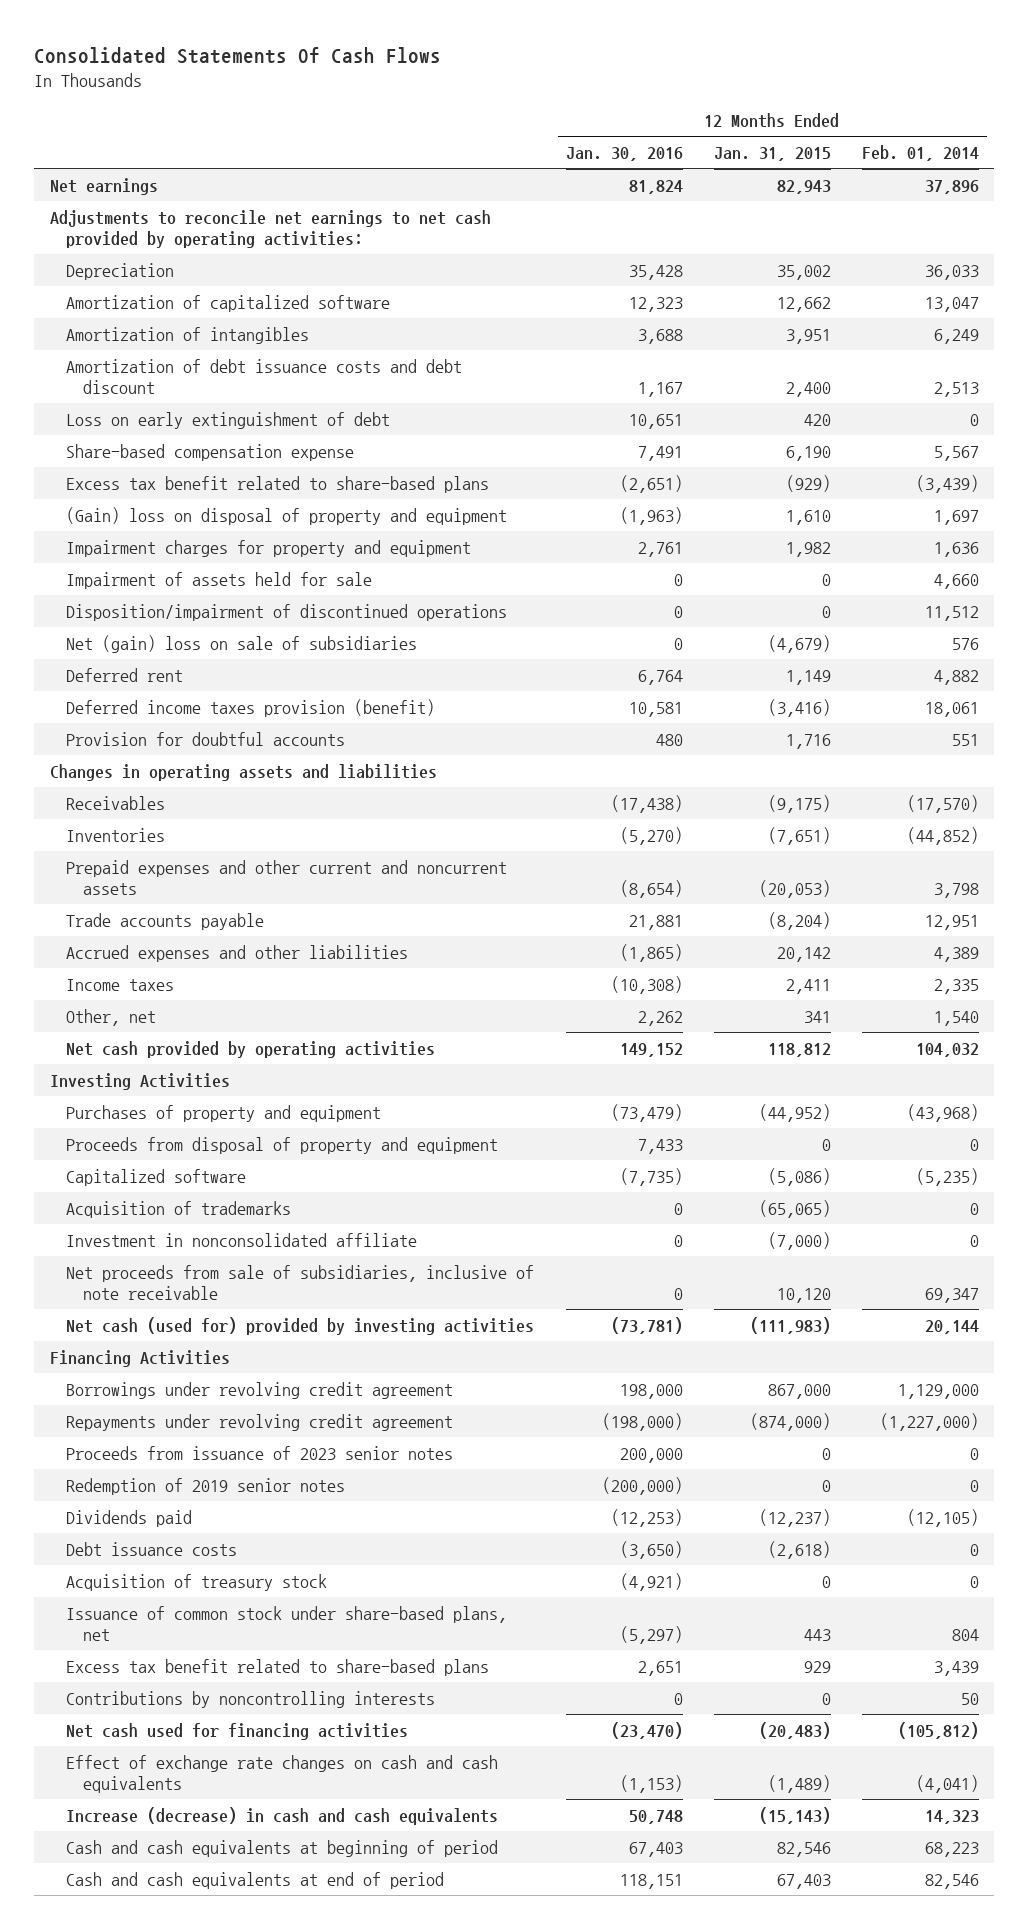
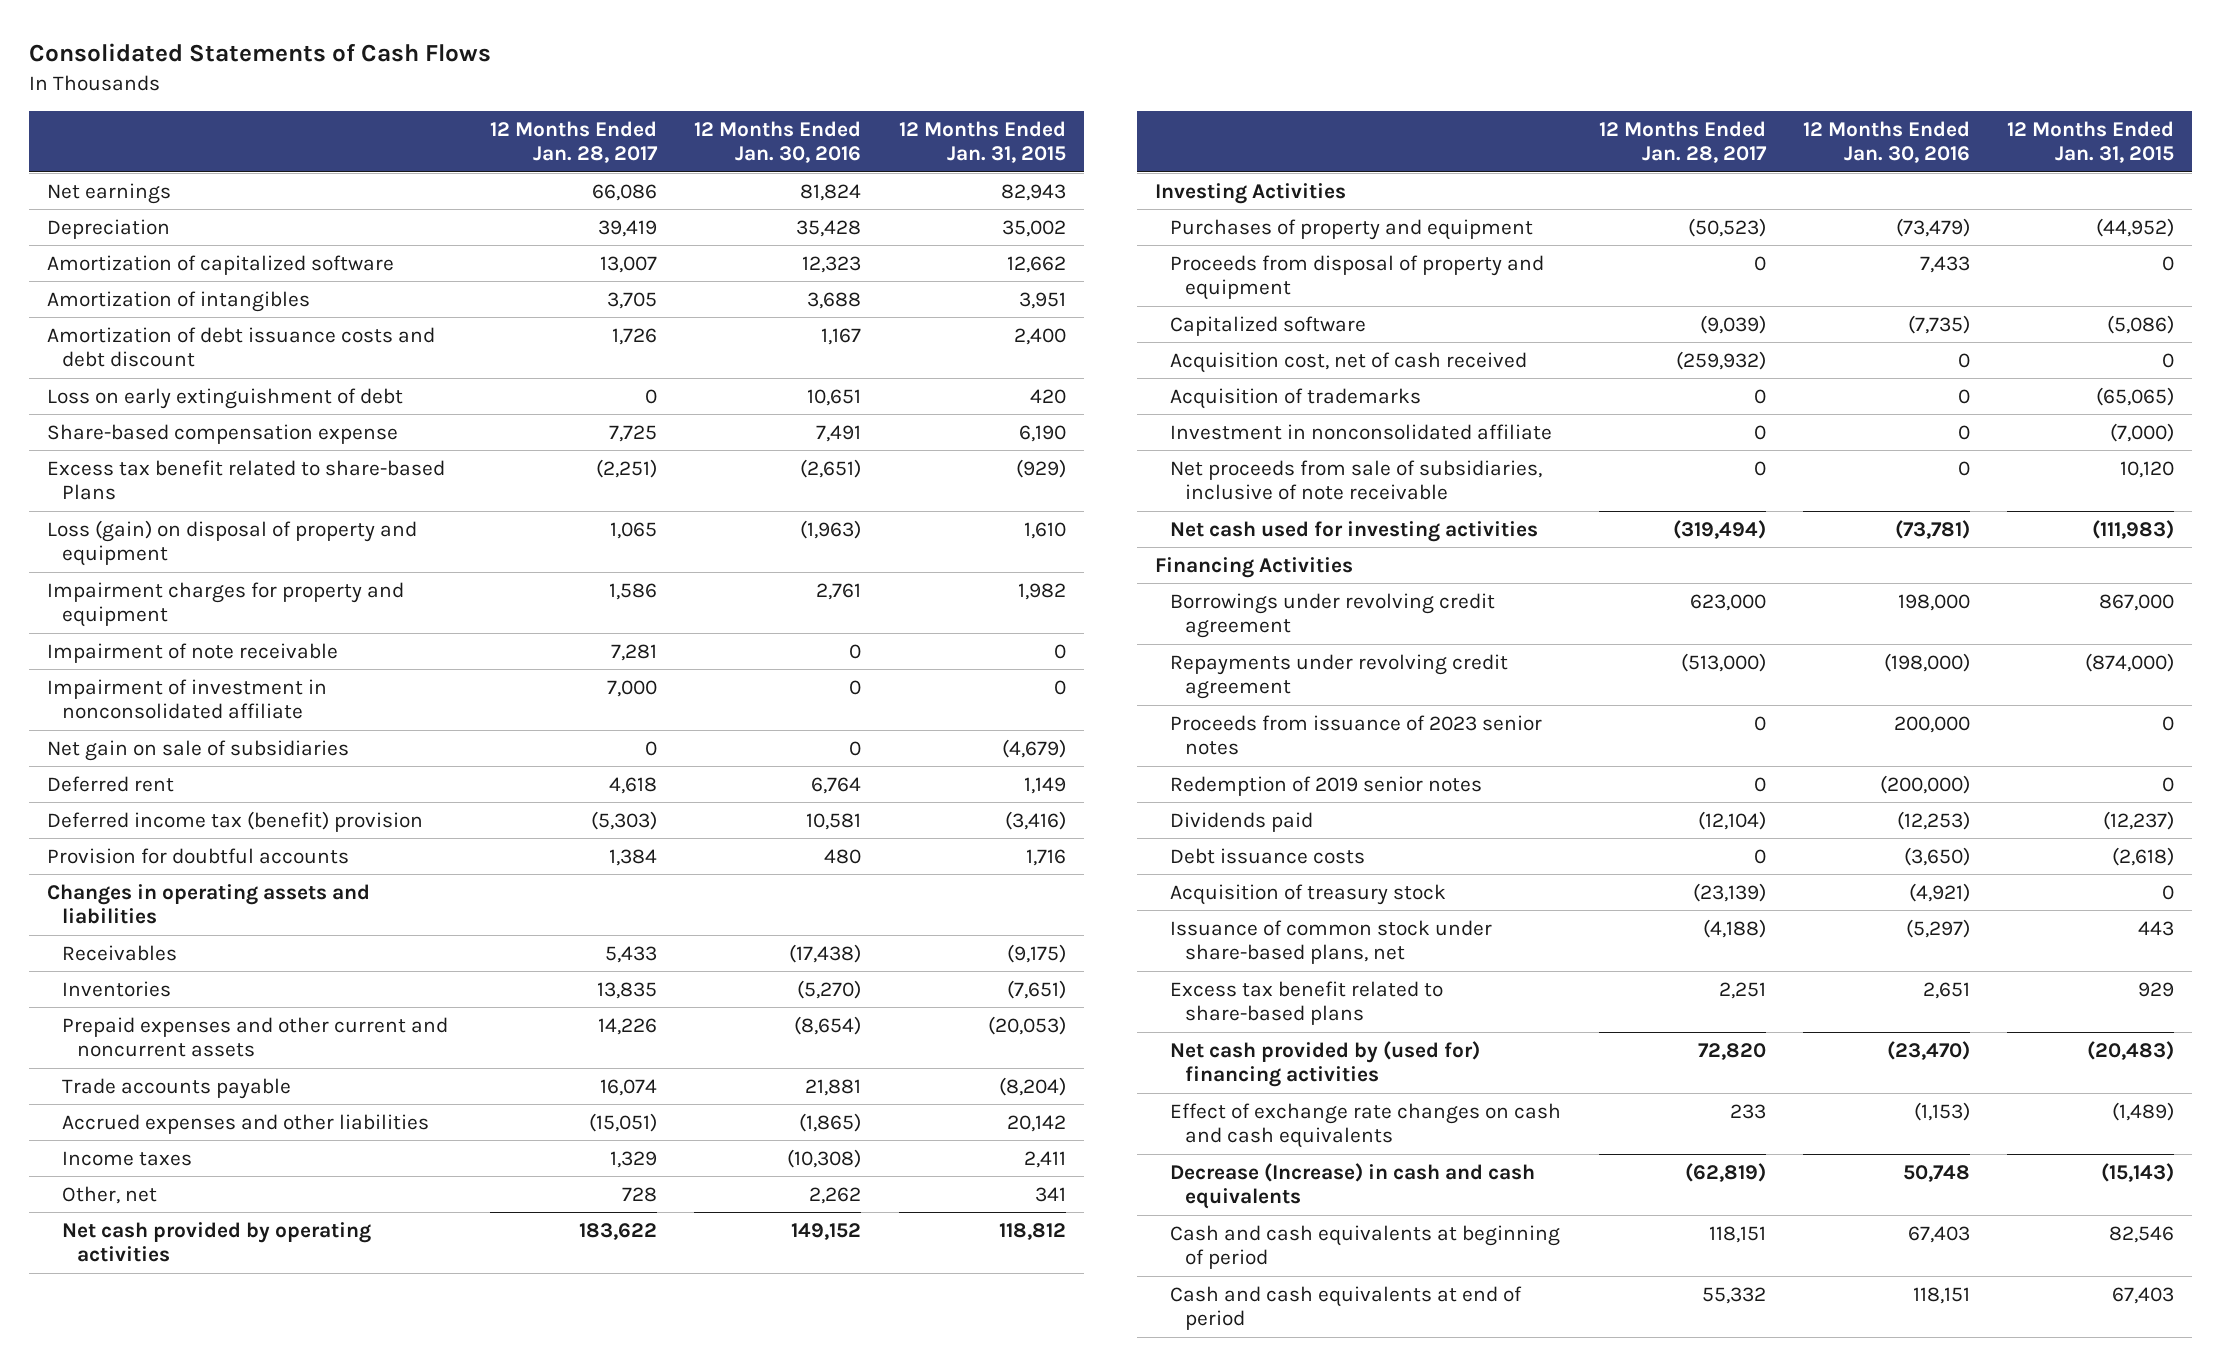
[34,46,442,64] Consolidated Statements Of Cash Flows -> [28,43,491,63] Consolidated Statements of Cash Flows
[861,144,979,161] Feb. 01, 2014 -> none
none -> [490,120,659,164] 12 Months Ended Jan. 28, 2017
[49,209,491,249] Adjustments to reconcile net earnings to net cash provided by operating activities: -> none
[66,475,490,493] Excess tax benefit related to share-based plans -> [47,459,446,501] Excess tax benefit related to share-based Plans
[66,506,508,525] (Gain) loss on disposal of property and equipment -> [47,519,418,567] Loss (gain) on disposal of property and equipment
[66,571,373,589] Impairment of assets held for sale -> none
[66,603,508,621] Disposition/impairment of discontinued operations -> none
none -> [47,642,339,663] Impairment of note receivable
none -> [47,678,328,720] Impairment of investment in nonconsolidated affiliate
[66,634,418,653] Net (gain) loss on sale of subsidiaries -> [47,739,350,761] Net gain on sale of subsidiaries
[66,698,436,717] Deferred income taxes provision (benefit) -> [47,810,424,832] Deferred income tax (benefit) provision
none -> [1170,351,1528,373] Acquisition cost, net of cash received
[66,1316,535,1335] Net cash (used for) provided by investing activities -> [1170,520,1539,542] Net cash used for investing activities
[66,1690,436,1708] Contributions by noncontrolling interests -> none
[66,1722,409,1740] Net cash used for financing activities -> [1170,1040,1481,1088] Net cash provided by (used for) financing activities
[66,1806,499,1825] Increase (decrease) in cash and cash equivalents -> [1170,1162,1536,1210] Decrease (Increase) in cash and cash equivalents

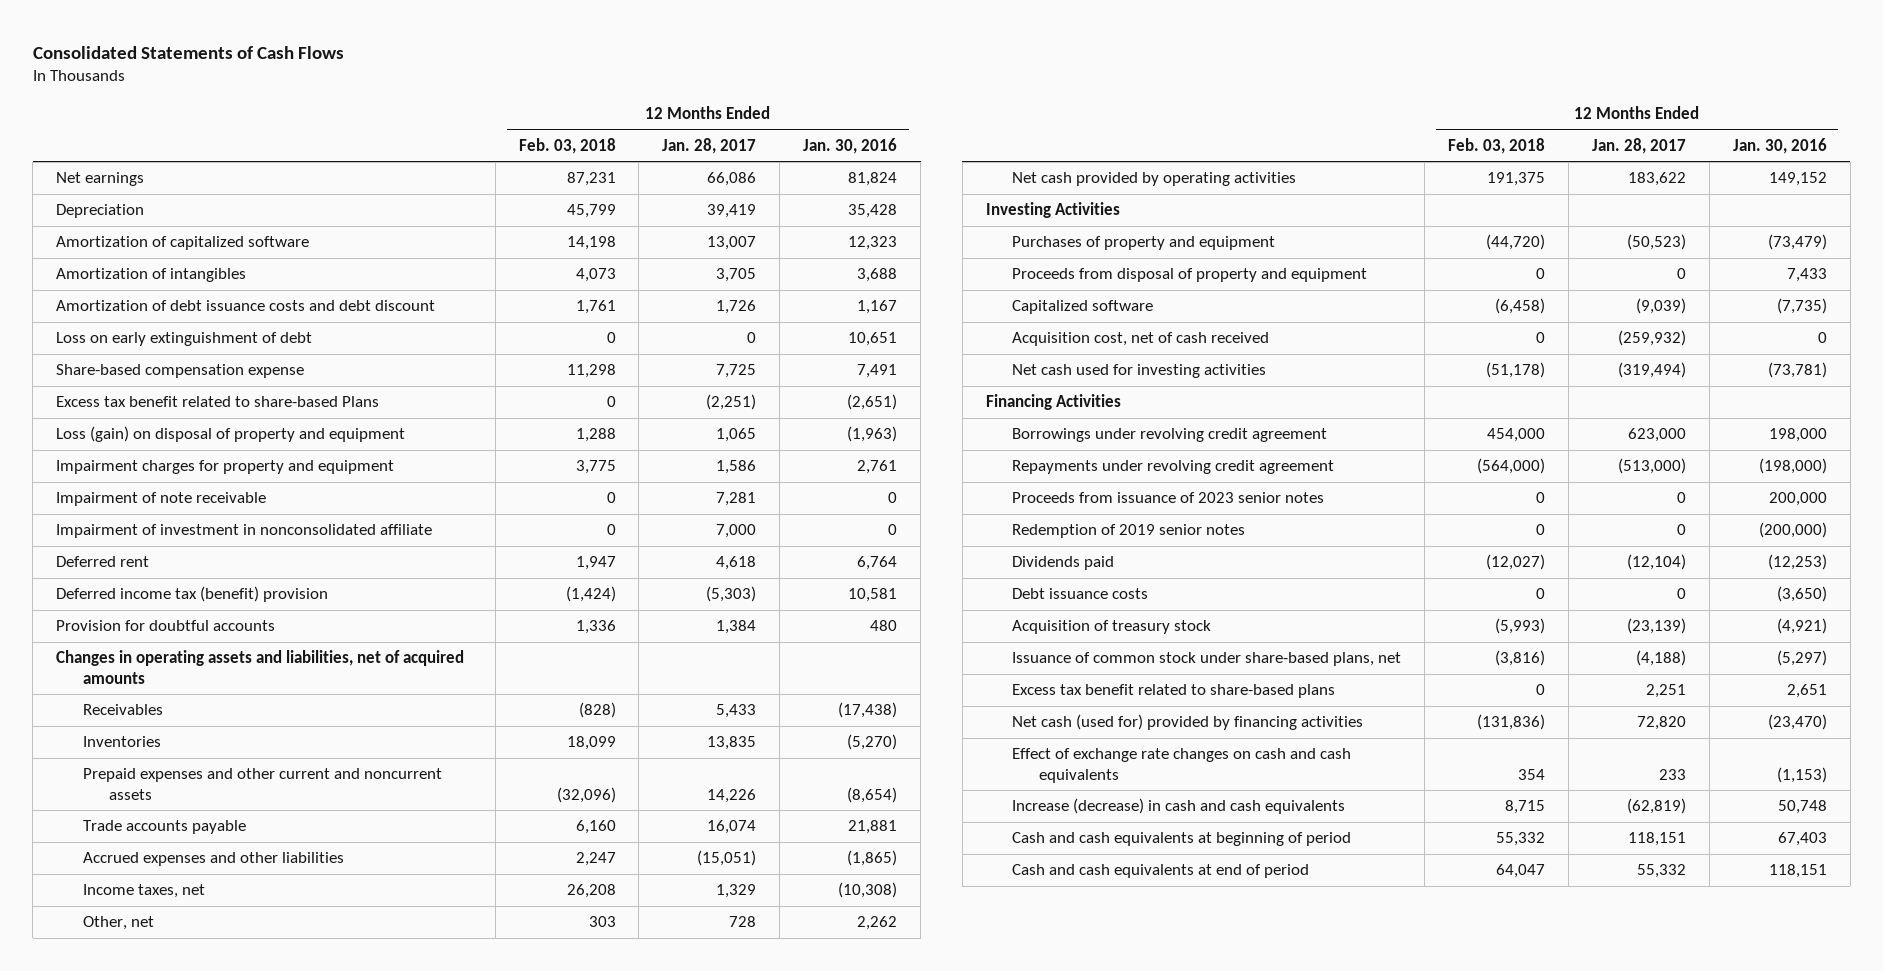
[898,120,1066,164] 12 Months Ended Jan. 31, 2015 -> none
none -> [518,137,616,154] Feb. 03, 2018
[47,739,350,761] Net gain on sale of subsidiaries -> none
[47,883,371,925] Changes in operating assets and liabilities -> [56,650,465,684] Changes in operating assets and liabilities, net of acquired amounts
[62,1150,193,1166] Income taxes -> [82,884,205,899] Income taxes, net
[1170,387,1422,409] Acquisition of trademarks -> none
[1170,423,1553,440] Investment in nonconsolidated affiliate -> none
[1170,459,1543,501] Net proceeds from sale of subsidiaries, inclusive of note receivable -> none
[1170,1040,1481,1088] Net cash provided by (used for) financing activities -> [1012,714,1364,731] Net cash (used for) provided by financing activities
[1170,1162,1536,1210] Decrease (Increase) in cash and cash equivalents -> [1012,798,1346,815] Increase (decrease) in cash and cash equivalents

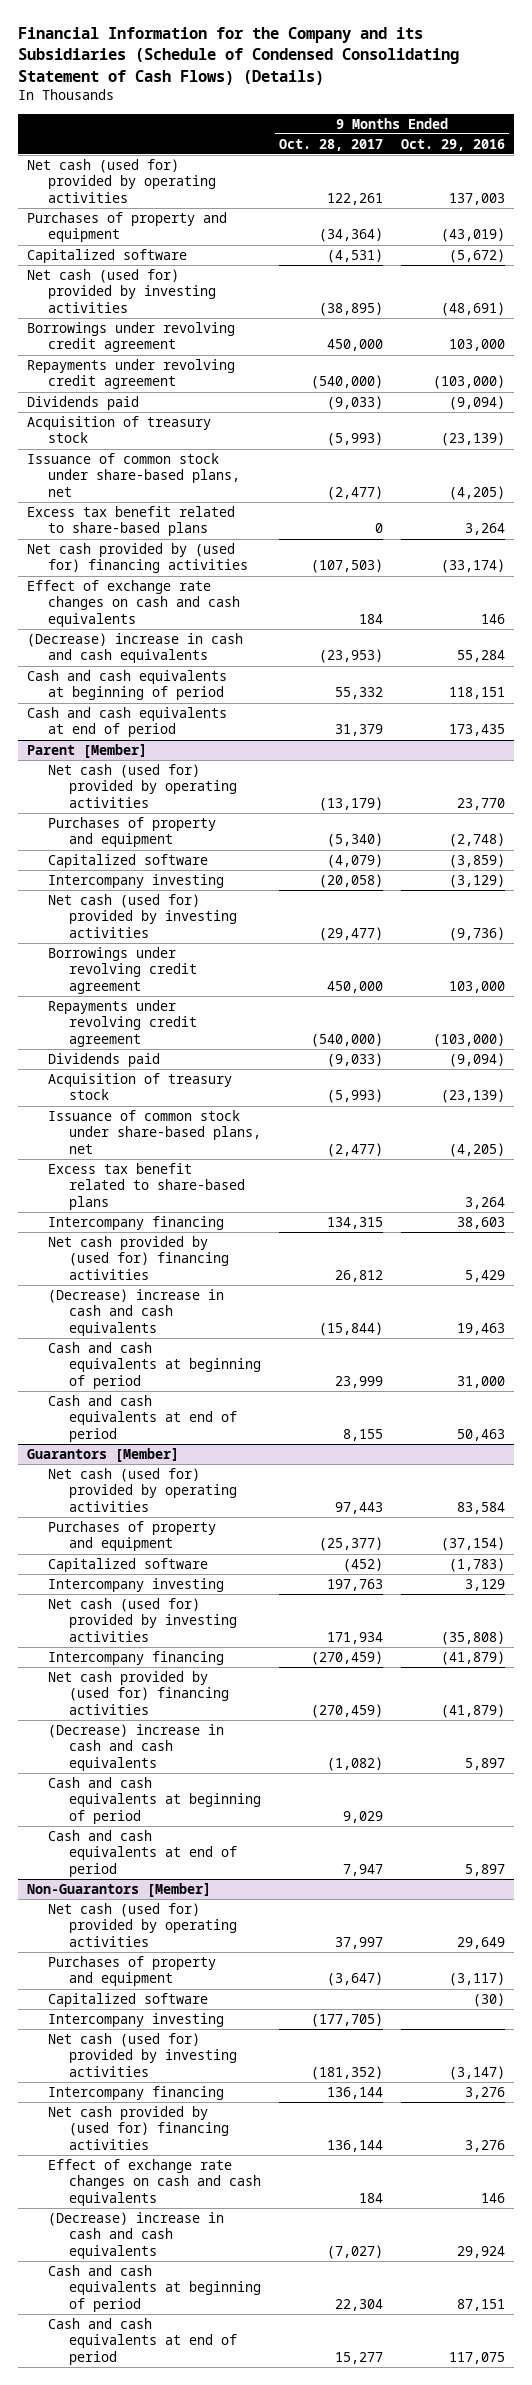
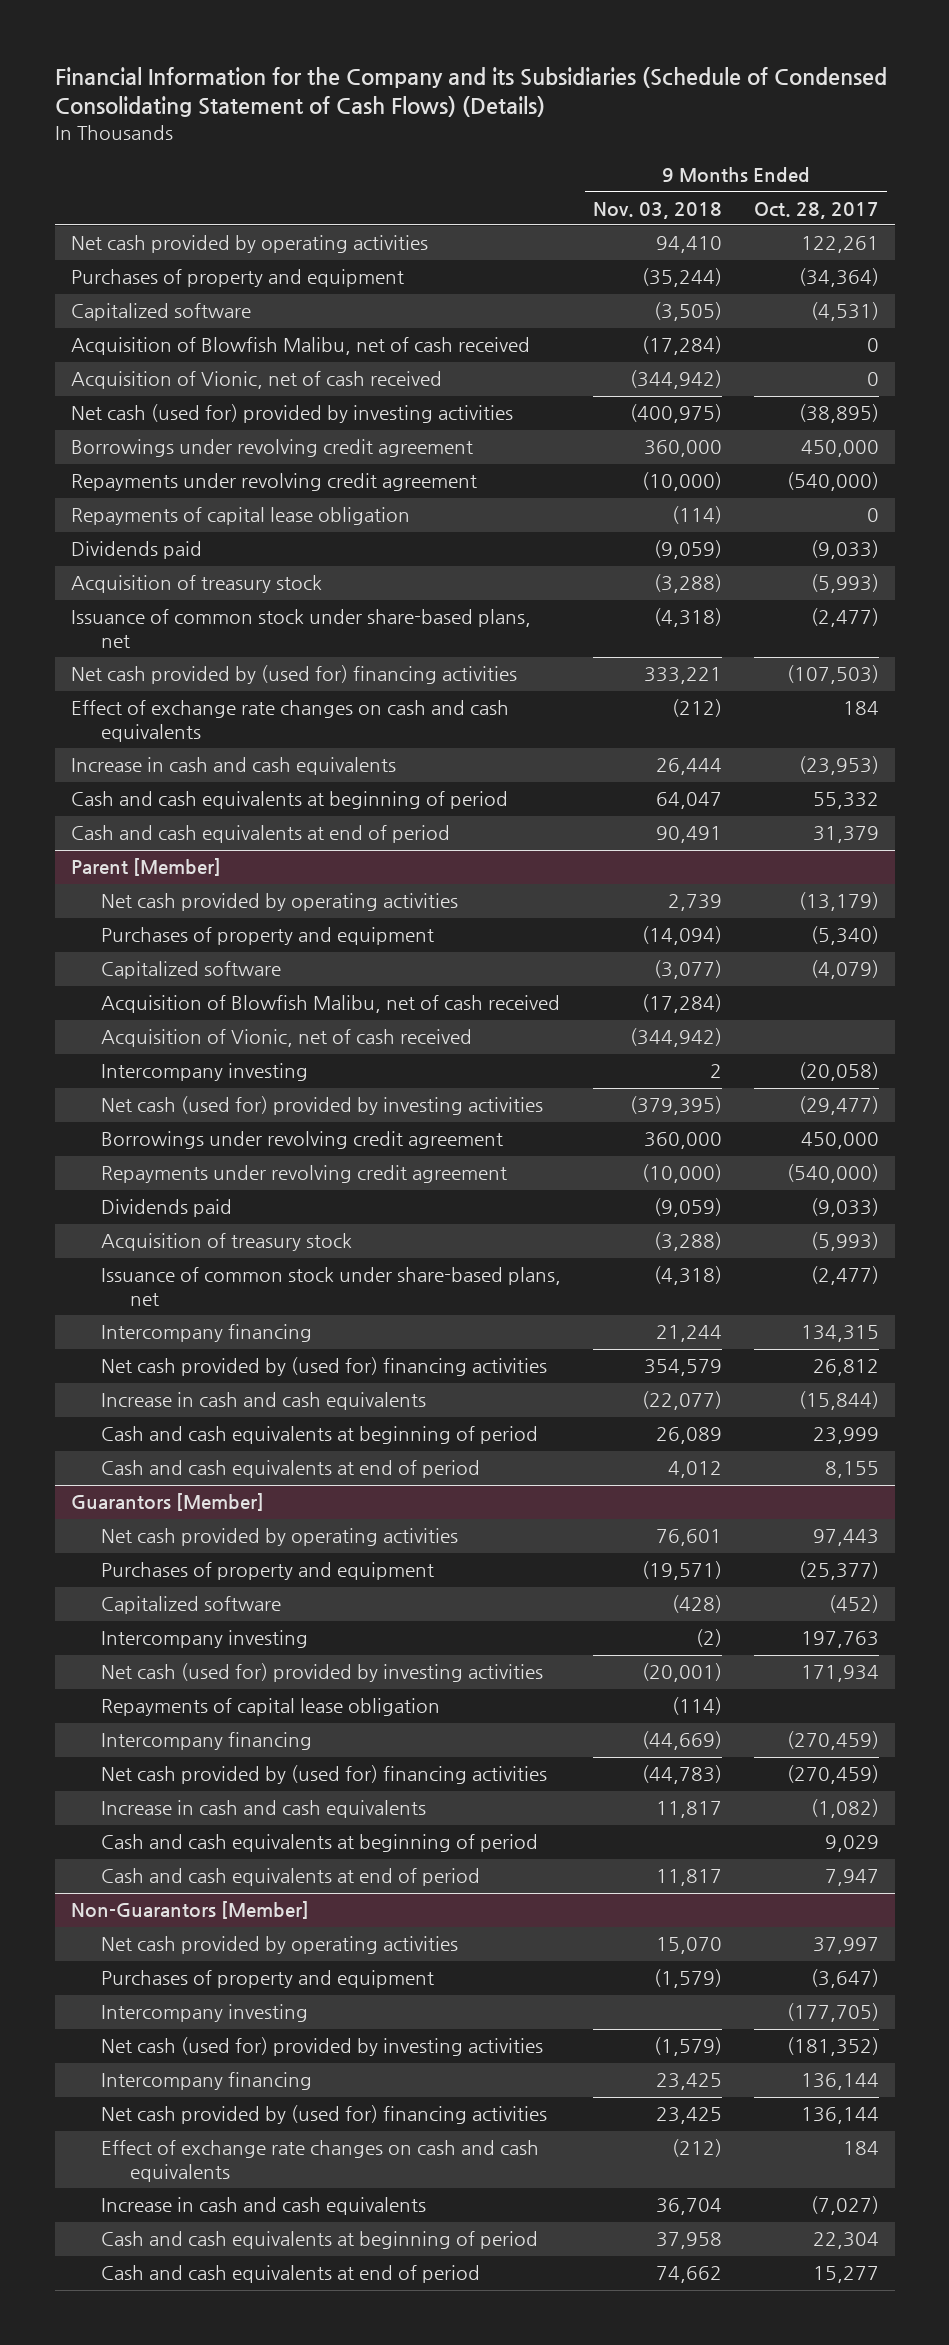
[400,138,505,151] Oct. 29, 2016 -> none
none -> [592,201,722,219] Nov. 03, 2018
[26,158,216,204] Net cash (used for) provided by operating activities -> [70,235,428,254] Net cash provided by operating activities
none -> [70,337,530,356] Acquisition of Blowfish Malibu, net of cash received
none -> [70,371,442,390] Acquisition of Vionic, net of cash received
none -> [70,507,410,526] Repayments of capital lease obligation
[26,505,235,537] Excess tax benefit related to share-based plans -> none
[26,632,243,664] (Decrease) increase in cash and cash equivalents -> [70,757,396,776] Increase in cash and cash equivalents
[47,763,238,809] Net cash (used for) provided by operating activities -> [100,893,458,912] Net cash provided by operating activities
none -> [100,995,560,1014] Acquisition of Blowfish Malibu, net of cash received
none -> [100,1029,472,1048] Acquisition of Vionic, net of cash received
[47,1162,246,1211] Excess tax benefit related to share-based plans -> none
[47,1288,224,1337] (Decrease) increase in cash and cash equivalents -> [100,1392,426,1411] Increase in cash and cash equivalents
[47,1467,238,1513] Net cash (used for) provided by operating activities -> [100,1528,458,1547] Net cash provided by operating activities
none -> [100,1698,440,1717] Repayments of capital lease obligation
[47,1723,224,1772] (Decrease) increase in cash and cash equivalents -> [100,1800,426,1819] Increase in cash and cash equivalents
[47,1902,238,1948] Net cash (used for) provided by operating activities -> [100,1936,458,1955] Net cash provided by operating activities
[47,1992,208,2007] Capitalized software -> none
[47,2211,224,2260] (Decrease) increase in cash and cash equivalents -> [100,2197,426,2216] Increase in cash and cash equivalents

